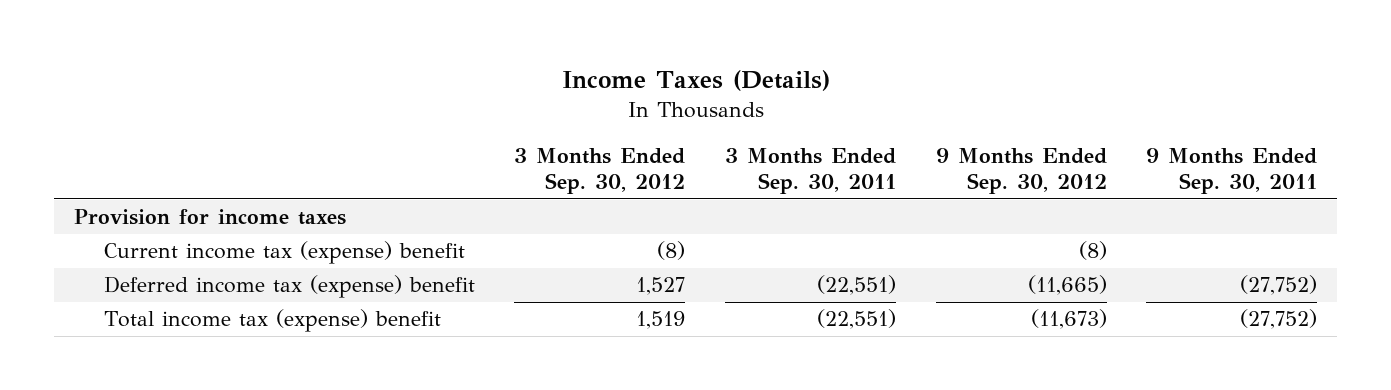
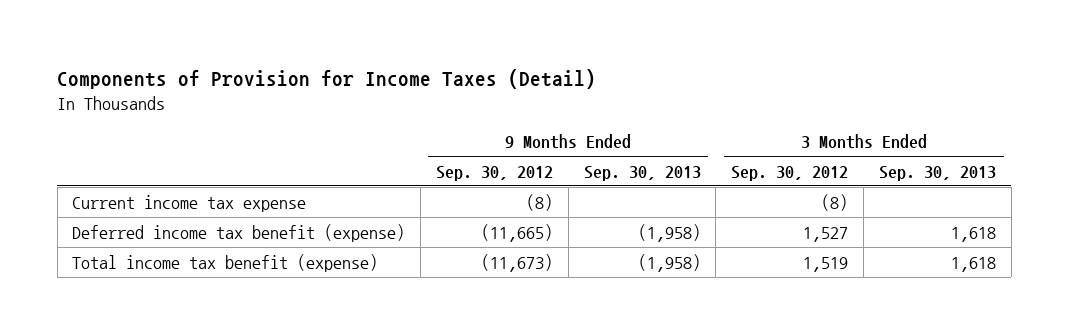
[561,69,830,91] Income Taxes (Details) -> [57,68,597,89] Components of Provision for Income Taxes (Detail)
[725,147,897,195] 3 Months Ended Sep. 30, 2011 -> none
[1146,147,1318,195] 9 Months Ended Sep. 30, 2011 -> none
none -> [583,165,701,181] Sep. 30, 2013
none -> [878,165,996,181] Sep. 30, 2013
[73,209,346,226] Provision for income taxes -> none
[103,241,465,265] Current income tax (expense) benefit -> [72,194,307,212] Current income tax expense
[103,275,475,299] Deferred income tax (expense) benefit -> [72,223,406,242] Deferred income tax benefit (expense)
[103,309,441,333] Total income tax (expense) benefit -> [72,253,379,272] Total income tax benefit (expense)

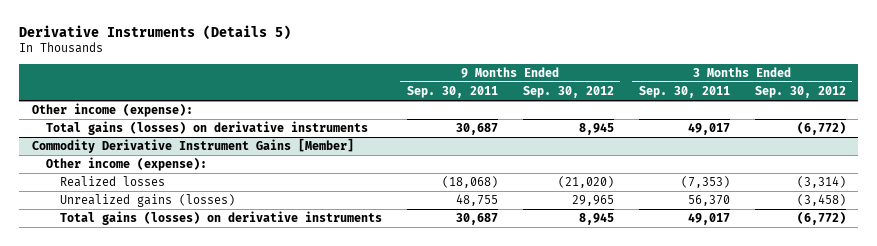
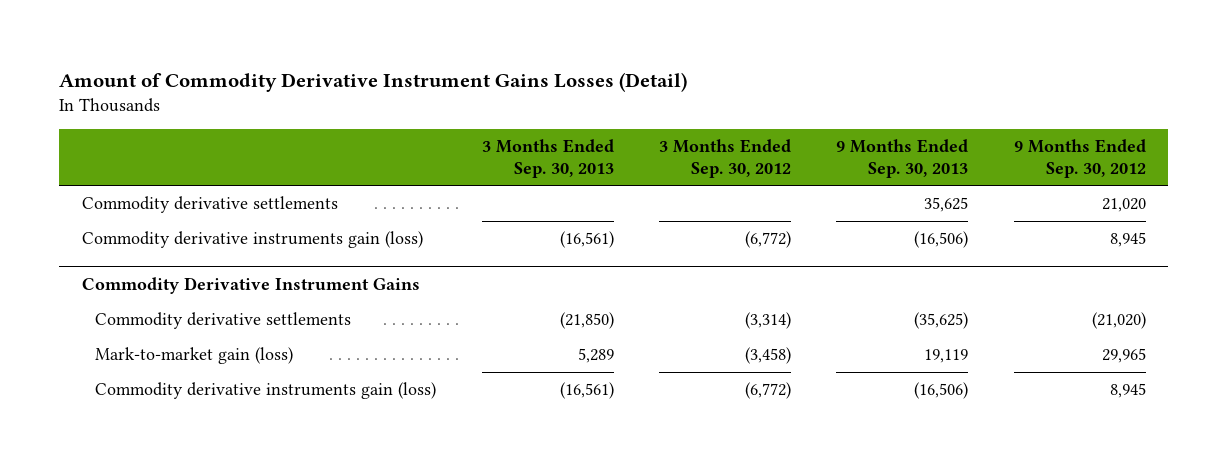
[19,24,292,40] Derivative Instruments (Details 5) -> [59,71,688,92] Amount of Commodity Derivative Instrument Gains Losses (Detail)
[406,86,498,99] Sep. 30, 2011 -> none
[638,86,730,99] Sep. 30, 2011 -> none
none -> [481,139,614,178] 3 Months Ended Sep. 30, 2013
none -> [836,139,969,178] 9 Months Ended Sep. 30, 2013
[31,103,193,118] Other income (expense): -> none
[45,157,207,172] Other income (expense): -> none
none -> [81,196,338,214] Commodity derivative settlements
[45,121,368,136] Total gains (losses) on derivative instruments -> [81,231,423,249] Commodity derivative instruments gain (loss)
[31,138,354,154] Commodity Derivative Instrument Gains [Member] -> [81,277,420,295] Commodity Derivative Instrument Gains
[59,176,165,188] Realized losses -> [95,312,352,330] Commodity derivative settlements
[59,194,235,208] Unrealized gains (losses) -> [95,347,294,365] Mark-to-market gain (loss)
[59,211,382,226] Total gains (losses) on derivative instruments -> [95,382,437,400] Commodity derivative instruments gain (loss)

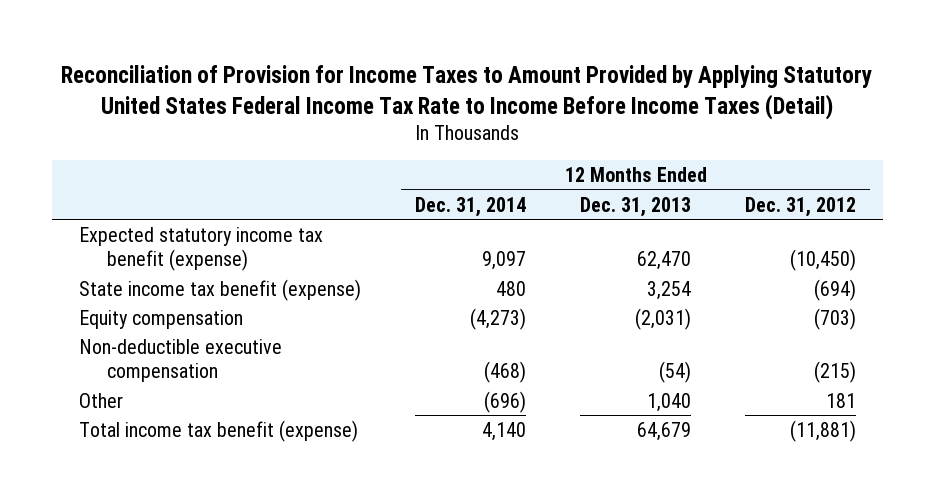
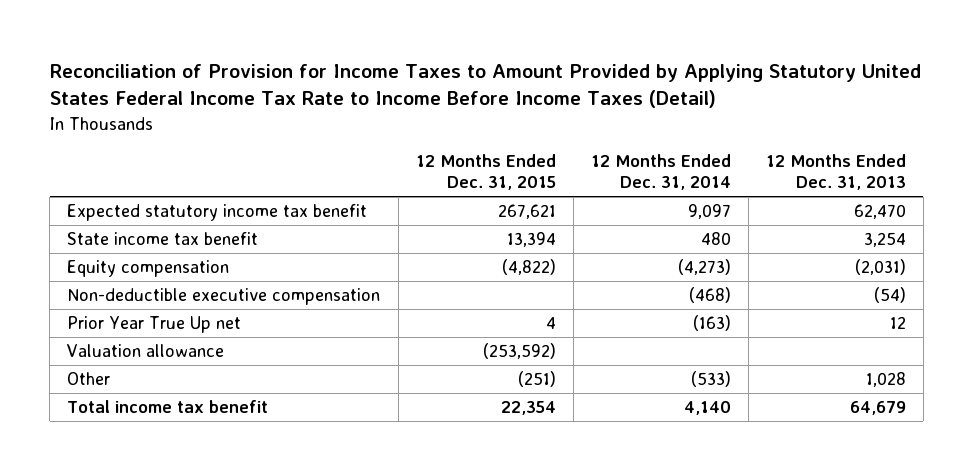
[745,196,857,217] Dec. 31, 2012 -> none
none -> [415,154,556,191] 12 Months Ended Dec. 31, 2015
[78,226,323,271] Expected statutory income tax benefit (expense) -> [67,204,368,222] Expected statutory income tax benefit
[78,278,361,301] State income tax benefit (expense) -> [67,232,259,246] State income tax benefit
none -> [67,316,242,334] Prior Year True Up net
none -> [67,344,225,358] Valuation allowance
[483,390,526,413] (696) -> [690,371,731,388] (533)
[647,392,692,412] 1,040 -> [865,372,906,388] 1,028
[78,419,358,442] Total income tax benefit (expense) -> [67,400,269,414] Total income tax benefit

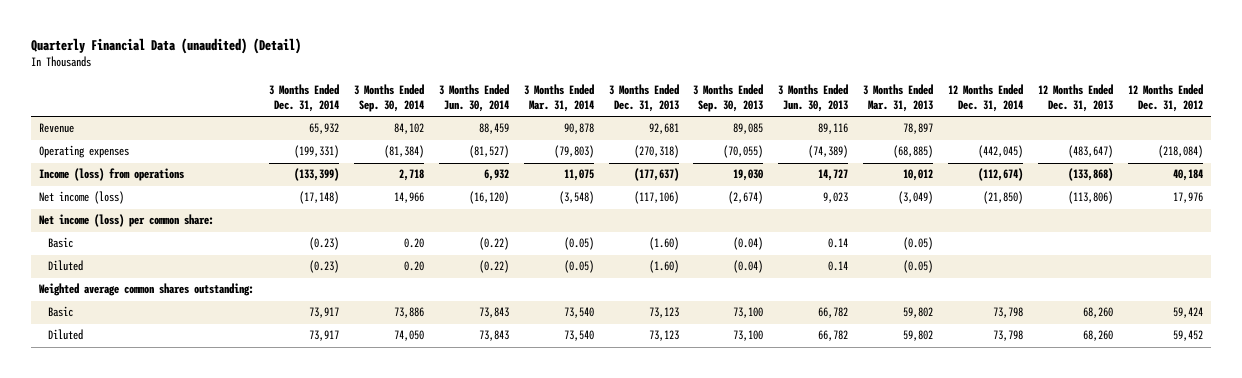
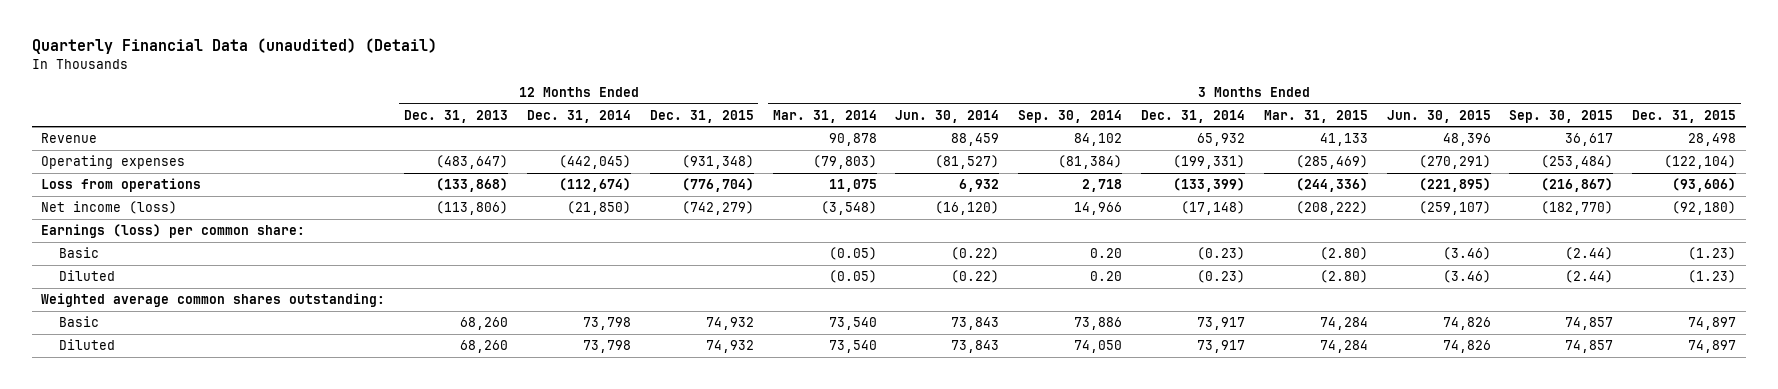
[608,83,679,113] 3 Months Ended Dec. 31, 2013 -> none
[693,83,764,113] 3 Months Ended Sep. 30, 2013 -> none
[778,83,849,113] 3 Months Ended Jun. 30, 2013 -> none
[863,83,934,113] 3 Months Ended Mar. 31, 2013 -> none
[1128,83,1204,113] 12 Months Ended Dec. 31, 2012 -> none
none -> [649,109,754,123] Dec. 31, 2015
none -> [1263,109,1368,123] Mar. 31, 2015
none -> [1386,109,1491,123] Jun. 30, 2015
none -> [1509,109,1614,123] Sep. 30, 2015
none -> [1632,109,1737,123] Dec. 31, 2015
[38,168,184,182] Income (loss) from operations -> [41,177,202,192] Loss from operations
[38,214,214,228] Net income (loss) per common share: -> [41,223,306,238] Earnings (loss) per common share:

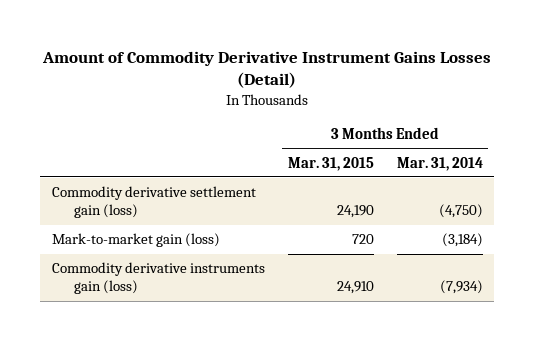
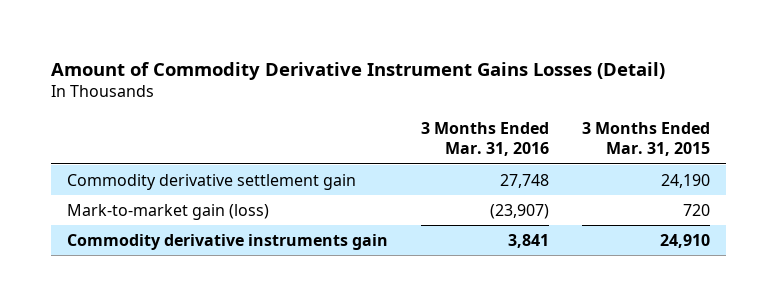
[396,156,483,171] Mar. 31, 2014 -> none
none -> [421,122,550,157] 3 Months Ended Mar. 31, 2016
[51,186,256,219] Commodity derivative settlement gain (loss) -> [67,173,357,190] Commodity derivative settlement gain
[51,262,265,295] Commodity derivative instruments gain (loss) -> [67,233,389,250] Commodity derivative instruments gain

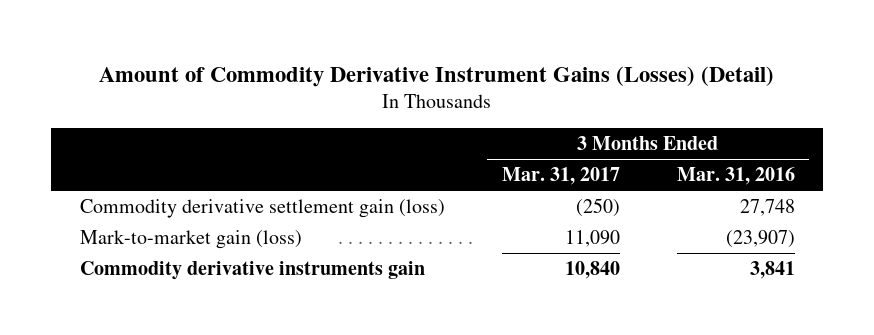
[51,61,666,80] Amount of Commodity Derivative Instrument Gains Losses (Detail) -> [99,65,775,87] Amount of Commodity Derivative Instrument Gains (Losses) (Detail)
[582,122,711,157] 3 Months Ended Mar. 31, 2015 -> none
none -> [501,167,620,186] Mar. 31, 2017
[67,173,357,190] Commodity derivative settlement gain -> [79,198,445,218] Commodity derivative settlement gain (loss)

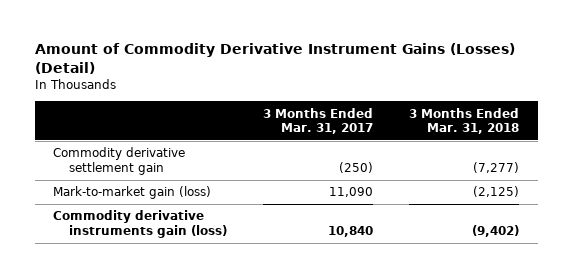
[676,167,795,186] Mar. 31, 2016 -> none
none -> [409,107,520,135] 3 Months Ended Mar. 31, 2018
[79,198,445,218] Commodity derivative settlement gain (loss) -> [53,147,186,175] Commodity derivative settlement gain
[79,260,425,280] Commodity derivative instruments gain -> [53,210,227,238] Commodity derivative instruments gain (loss)

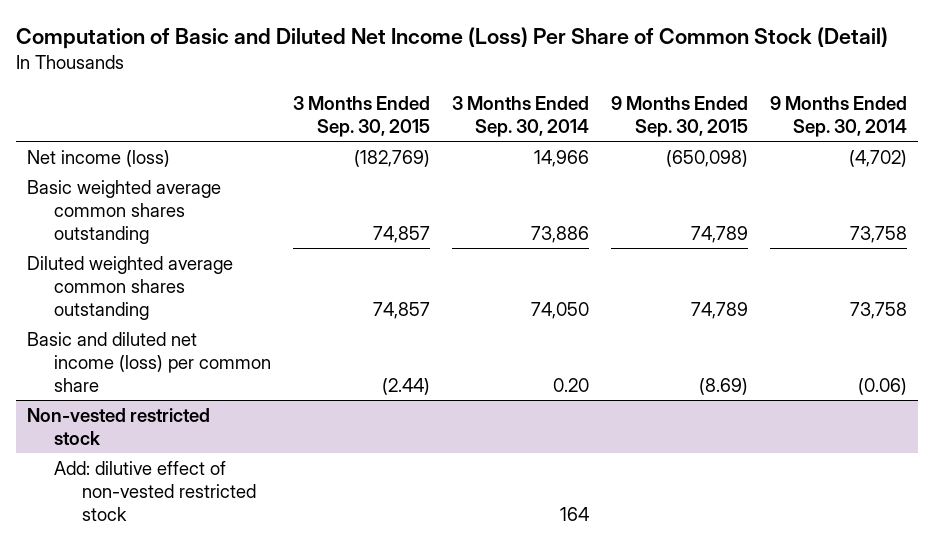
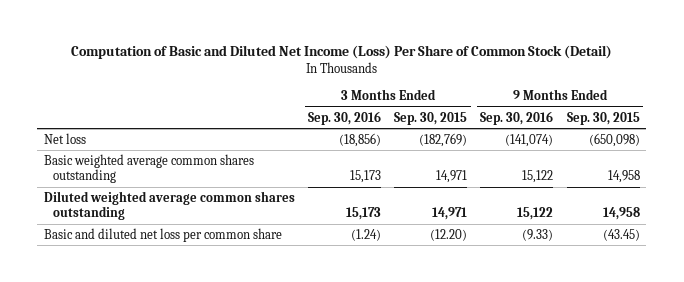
[451,95,589,137] 3 Months Ended Sep. 30, 2014 -> none
[769,95,907,137] 9 Months Ended Sep. 30, 2014 -> none
none -> [308,110,382,125] Sep. 30, 2016
none -> [480,110,554,125] Sep. 30, 2016
[26,407,210,445] Non-vested restricted stock -> none
[54,460,256,521] Add: dilutive effect of non-vested restricted stock -> none
[26,149,170,167] Net income (loss) -> [44,132,87,144] Net loss
[373,225,431,243] 74,857 -> [436,170,468,184] 14,971
[690,225,748,243] 74,789 -> [607,170,640,184] 14,958
[373,301,431,319] 74,857 -> [432,207,468,221] 14,971
[690,301,748,319] 74,789 -> [602,207,640,221] 14,958
[26,331,272,392] Basic and diluted net income (loss) per common share -> [44,227,283,242] Basic and diluted net loss per common share
[382,377,431,395] (2.44) -> [430,228,468,241] (12.20)
[698,377,748,395] (8.69) -> [602,228,640,241] (43.45)

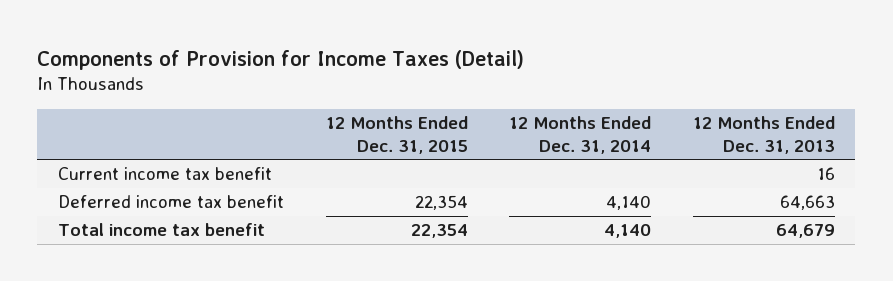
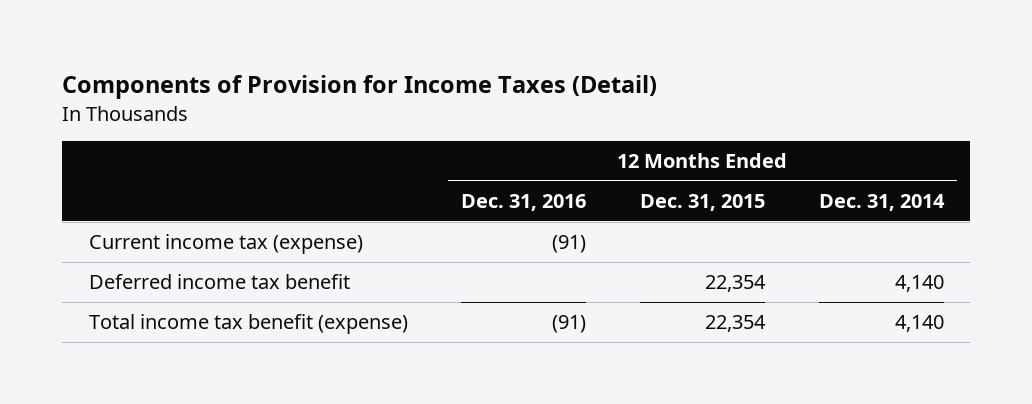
[692,115,835,154] 12 Months Ended Dec. 31, 2013 -> none
none -> [461,194,587,212] Dec. 31, 2016
[58,167,273,181] Current income tax benefit -> [88,234,363,255] Current income tax (expense)
[58,223,266,237] Total income tax benefit -> [88,314,408,335] Total income tax benefit (expense)

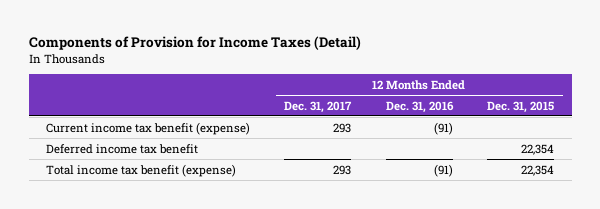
[818,194,945,212] Dec. 31, 2014 -> none
none -> [284,100,353,113] Dec. 31, 2017
[88,234,363,255] Current income tax (expense) -> [45,121,250,135] Current income tax benefit (expense)

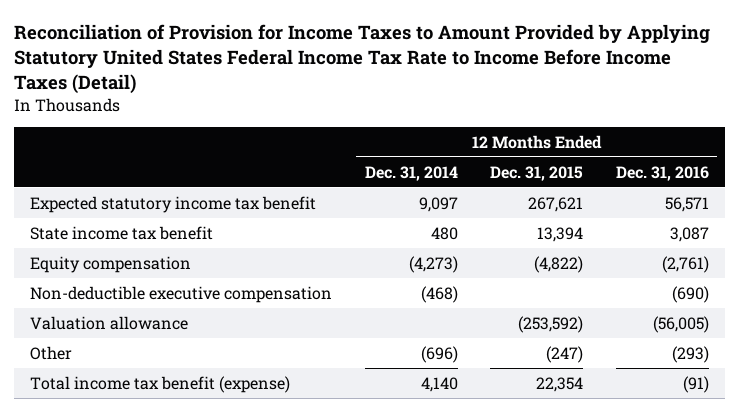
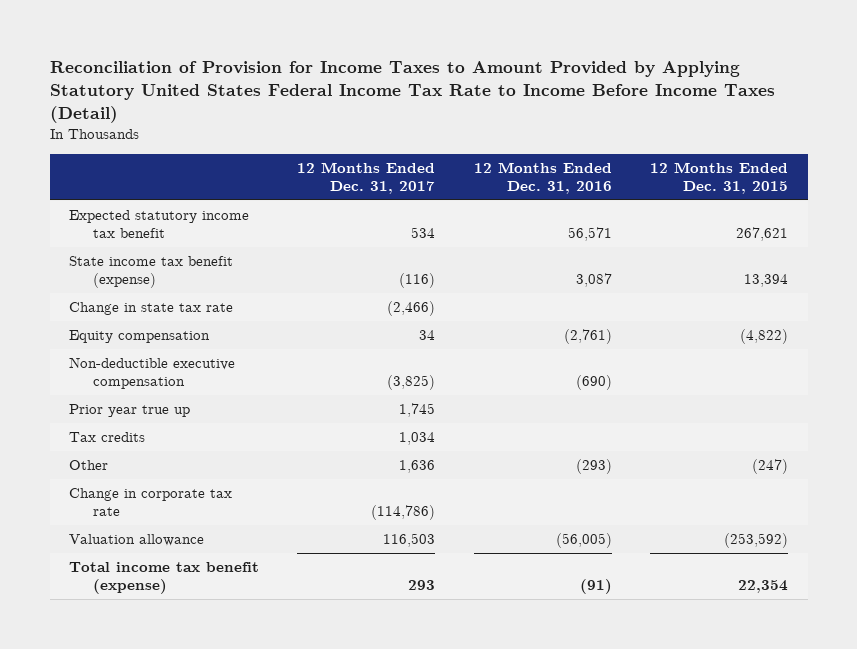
[364,165,458,181] Dec. 31, 2014 -> none
none -> [297,162,436,195] 12 Months Ended Dec. 31, 2017
[29,225,213,240] State income tax benefit -> [68,255,233,289] State income tax benefit (expense)
none -> [68,301,233,315] Change in state tax rate
none -> [68,403,190,417] Prior year true up
none -> [68,431,145,442] Tax credits
none -> [68,487,232,517] Change in corporate tax rate
[29,315,188,330] Valuation allowance -> [68,533,204,546] Valuation allowance

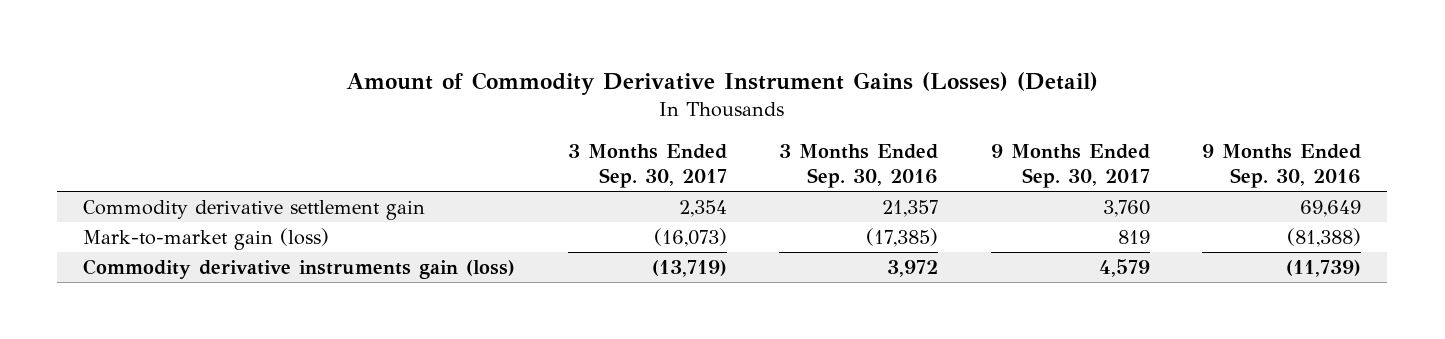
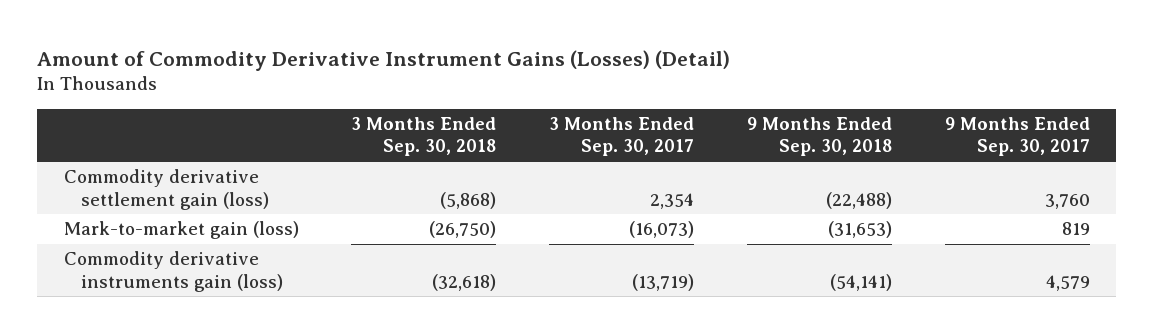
[779,144,939,188] 3 Months Ended Sep. 30, 2016 -> none
[1202,144,1362,188] 9 Months Ended Sep. 30, 2016 -> none
none -> [351,117,497,157] 3 Months Ended Sep. 30, 2018
none -> [747,117,893,157] 9 Months Ended Sep. 30, 2018
[83,200,426,221] Commodity derivative settlement gain -> [63,169,270,210] Commodity derivative settlement gain (loss)

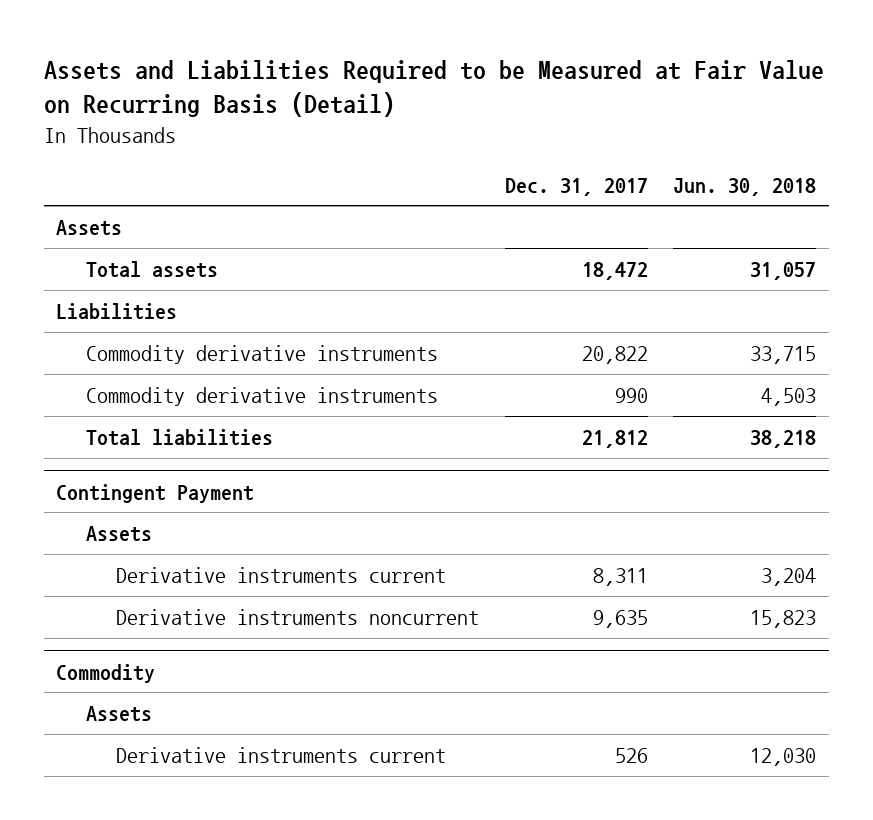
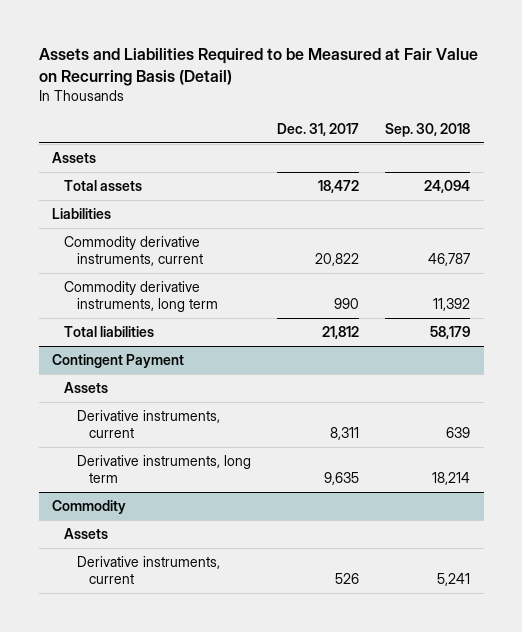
[673,177,817,196] Jun. 30, 2018 -> none
none -> [385,122,471,137] Sep. 30, 2018
[86,344,439,364] Commodity derivative instruments -> [64,235,203,267] Commodity derivative instruments, current
[86,386,439,406] Commodity derivative instruments -> [64,280,218,313] Commodity derivative instruments, long term
[115,566,446,583] Derivative instruments current -> [76,409,220,439] Derivative instruments, current
[115,608,479,625] Derivative instruments noncurrent -> [76,454,251,484] Derivative instruments, long term
[115,746,446,763] Derivative instruments current -> [76,555,220,585] Derivative instruments, current

